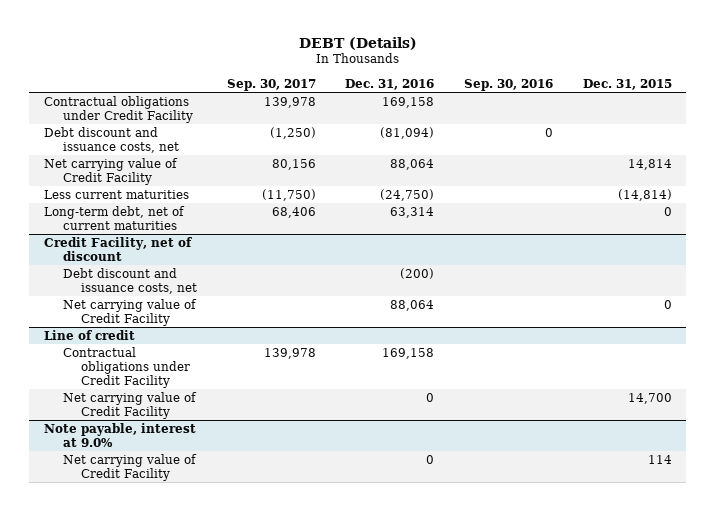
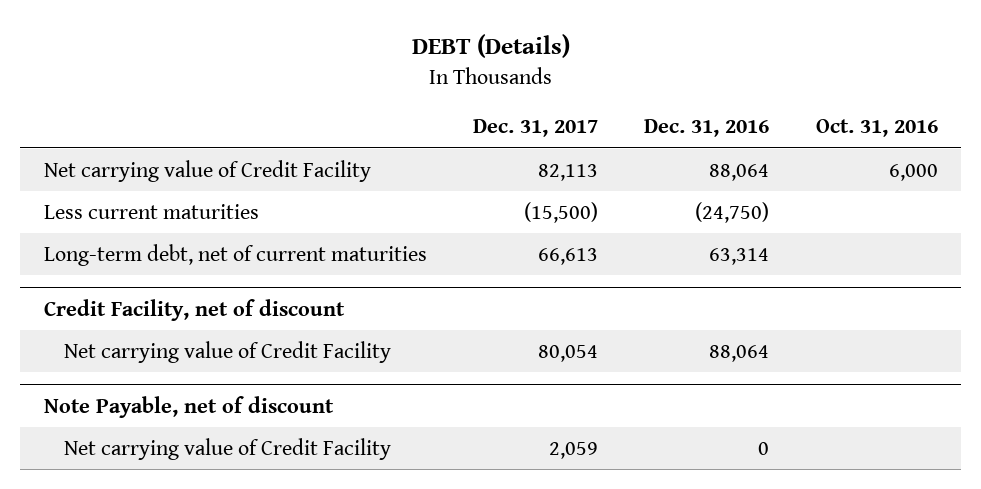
[226,78,316,91] Sep. 30, 2017 -> none
[463,78,553,91] Sep. 30, 2016 -> none
[582,78,672,90] Dec. 31, 2015 -> none
none -> [472,119,598,138] Dec. 31, 2017
none -> [815,119,938,138] Oct. 31, 2016
[44,95,193,123] Contractual obligations under Credit Facility -> none
[44,126,179,153] Debt discount and issuance costs, net -> none
[62,267,198,294] Debt discount and issuance costs, net -> none
[44,329,136,340] Line of credit -> none
[62,346,191,388] Contractual obligations under Credit Facility -> none
[62,391,197,419] Net carrying value of Credit Facility -> none
[44,422,197,447] Note payable, interest at 9.0% -> [43,395,334,418] Note Payable, net of discount

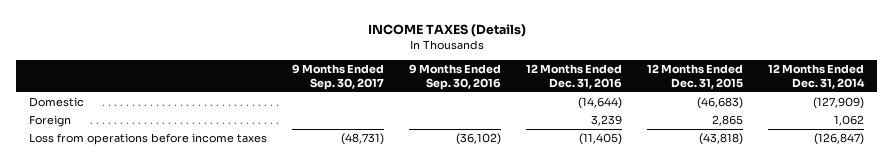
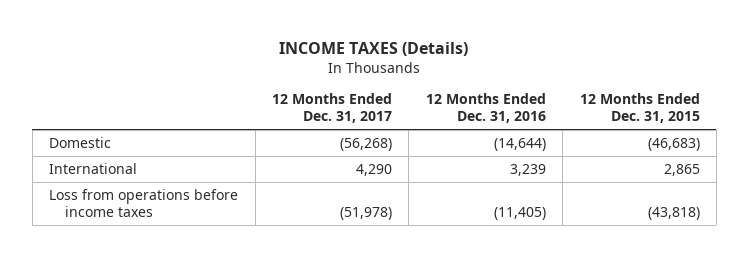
[291,63,384,90] 9 Months Ended Sep. 30, 2017 -> none
[409,63,502,90] 9 Months Ended Sep. 30, 2016 -> none
[768,63,866,89] 12 Months Ended Dec. 31, 2014 -> none
none -> [271,93,392,124] 12 Months Ended Dec. 31, 2017
[28,115,71,128] Foreign -> [49,163,138,175] International

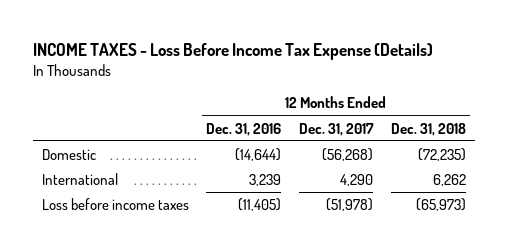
[279,41,469,56] INCOME TAXES (Details) -> [32,42,433,60] INCOME TAXES - Loss Before Income Tax Expense (Details)
[579,93,700,124] 12 Months Ended Dec. 31, 2015 -> none
none -> [390,122,466,136] Dec. 31, 2018
[49,189,239,218] Loss from operations before income taxes -> [41,198,189,211] Loss before income taxes

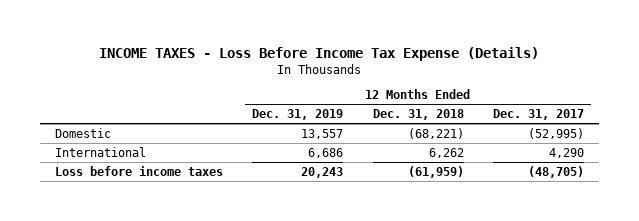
[206,122,282,136] Dec. 31, 2016 -> none
none -> [252,108,344,120] Dec. 31, 2019
[322,148,374,162] (56,268) -> [527,127,584,139] (52,995)
[417,148,466,162] (72,235) -> [407,127,464,139] (68,221)
[326,198,374,212] (51,978) -> [527,165,584,178] (48,705)
[415,198,466,212] (65,973) -> [407,165,464,178] (61,959)

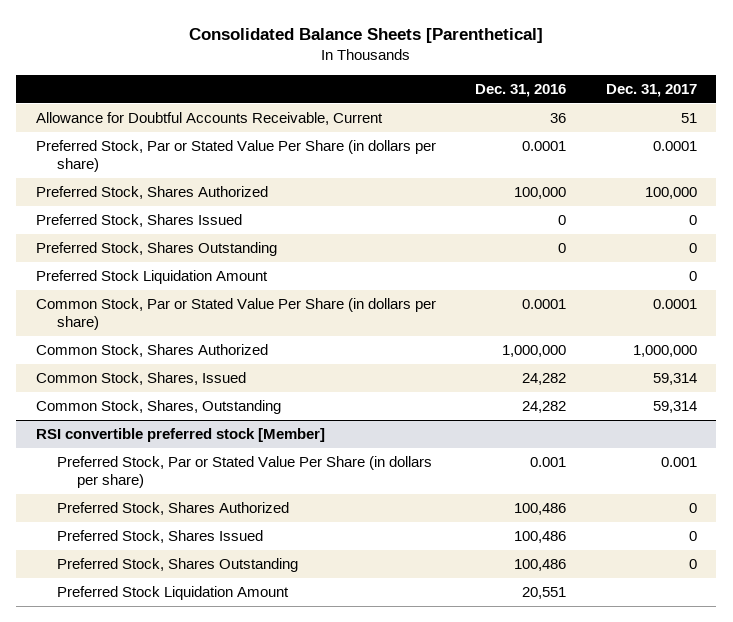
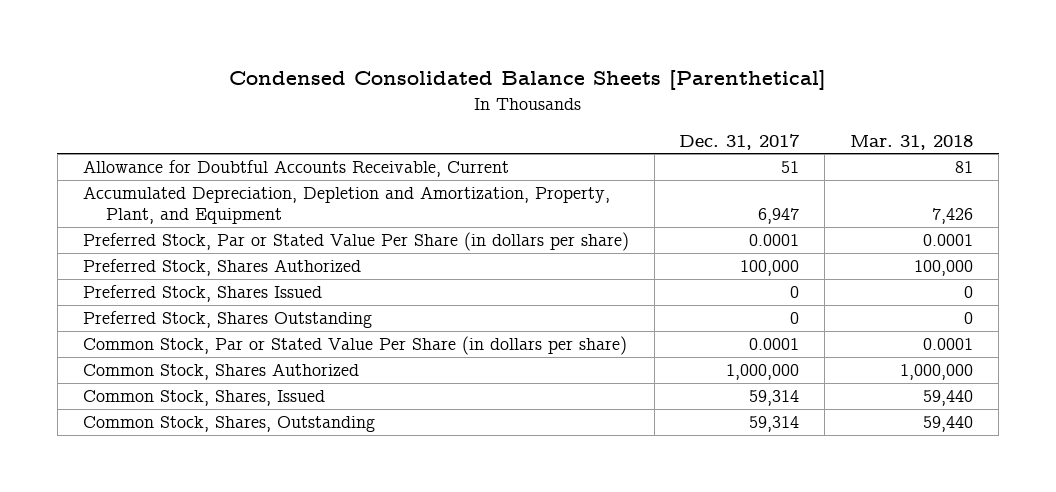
[189,27,544,43] Consolidated Balance Sheets [Parenthetical] -> [228,70,826,91] Condensed Consolidated Balance Sheets [Parenthetical]
[475,83,567,97] Dec. 31, 2016 -> none
none -> [850,134,974,150] Mar. 31, 2018
none -> [82,185,610,224] Accumulated Depreciation, Depletion and Amortization, Property, Plant, and Equipment
[36,270,269,285] Preferred Stock Liquidation Amount -> none
[36,428,326,443] RSI convertible preferred stock [Member] -> none
[56,456,432,489] Preferred Stock, Par or Stated Value Per Share (in dollars per share) -> none
[56,502,289,516] Preferred Stock, Shares Authorized -> none
[56,530,263,544] Preferred Stock, Shares Issued -> none
[56,558,298,573] Preferred Stock, Shares Outstanding -> none
[56,586,289,601] Preferred Stock Liquidation Amount -> none

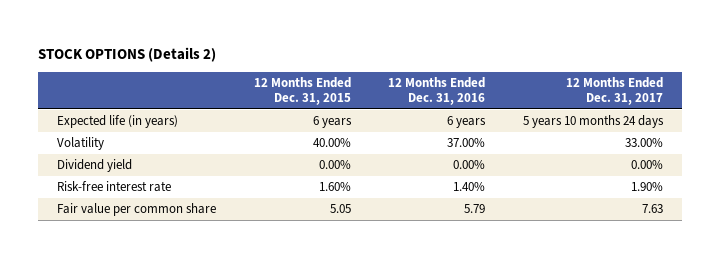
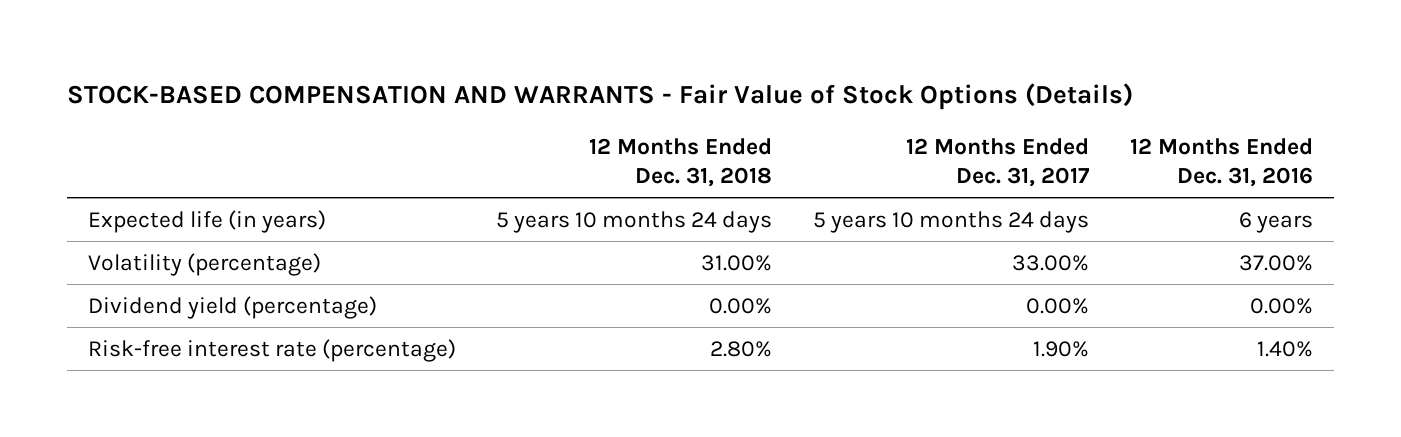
[38,46,217,62] STOCK OPTIONS (Details 2) -> [67,82,1134,110] STOCK-BASED COMPENSATION AND WARRANTS - Fair Value of Stock Options (Details)
[253,77,351,106] 12 Months Ended Dec. 31, 2015 -> none
none -> [589,137,773,188] 12 Months Ended Dec. 31, 2018
[57,203,217,217] Fair value per common share -> none
[57,137,105,151] Volatility -> [87,252,321,276] Volatility (percentage)
[57,159,133,173] Dividend yield -> [87,295,377,319] Dividend yield (percentage)
[57,181,172,193] Risk-free interest rate -> [87,338,456,362] Risk-free interest rate (percentage)

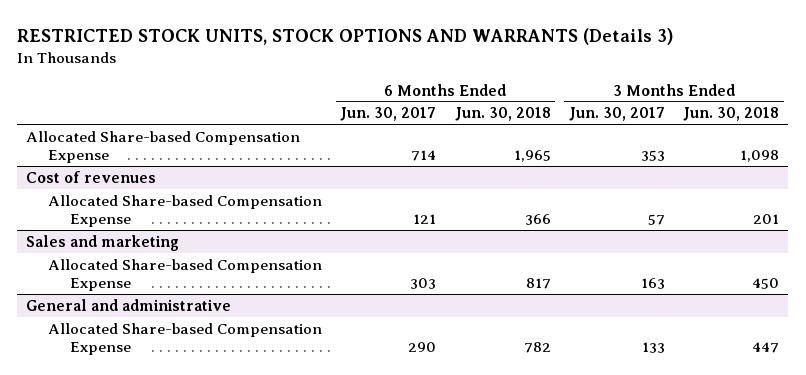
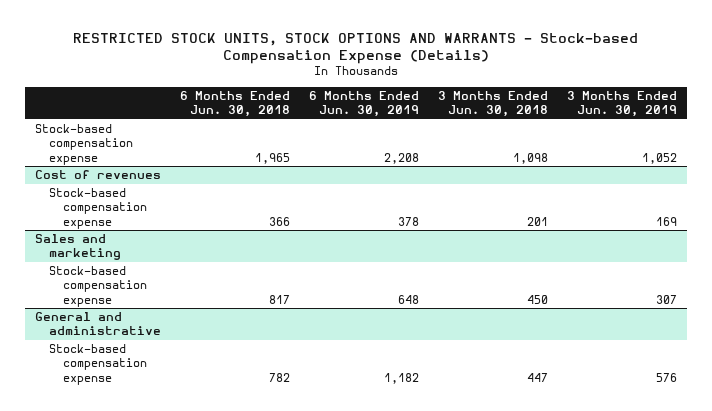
[17,27,674,45] RESTRICTED STOCK UNITS, STOCK OPTIONS AND WARRANTS (Details 3) -> [72,32,638,65] RESTRICTED STOCK UNITS, STOCK OPTIONS AND WARRANTS - Stock-based Compensation Expense (Details)
[340,107,437,122] Jun. 30, 2017 -> none
[568,107,665,122] Jun. 30, 2017 -> none
none -> [309,90,420,118] 6 Months Ended Jun. 30, 2019
none -> [567,90,678,118] 3 Months Ended Jun. 30, 2019
[26,130,301,164] Allocated Share-based Compensation Expense -> [34,124,133,165] Stock-based compensation expense
[47,194,322,228] Allocated Share-based Compensation Expense -> [48,188,148,229] Stock-based compensation expense
[47,258,322,292] Allocated Share-based Compensation Expense -> [48,266,148,307] Stock-based compensation expense
[47,322,322,356] Allocated Share-based Compensation Expense -> [48,344,148,385] Stock-based compensation expense

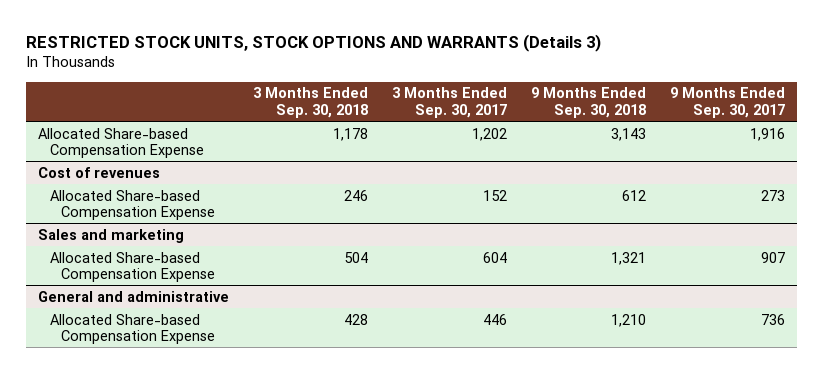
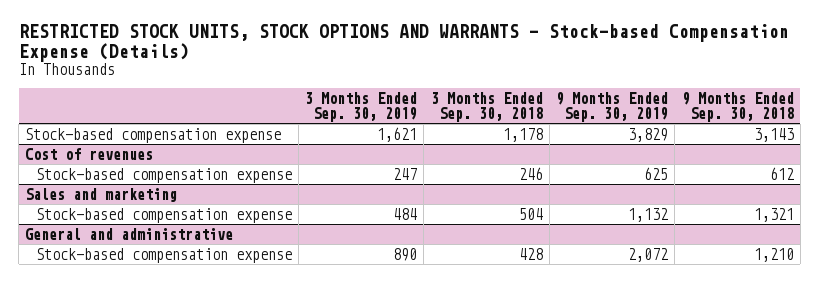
[26,34,602,53] RESTRICTED STOCK UNITS, STOCK OPTIONS AND WARRANTS (Details 3) -> [18,24,789,63] RESTRICTED STOCK UNITS, STOCK OPTIONS AND WARRANTS - Stock-based Compensation Expense (Details)
[391,87,507,118] 3 Months Ended Sep. 30, 2017 -> none
[669,87,785,118] 9 Months Ended Sep. 30, 2017 -> none
none -> [305,92,418,123] 3 Months Ended Sep. 30, 2019
none -> [556,92,669,123] 9 Months Ended Sep. 30, 2019
[37,127,204,159] Allocated Share-based Compensation Expense -> [25,127,282,143] Stock-based compensation expense
[49,189,216,221] Allocated Share-based Compensation Expense -> [35,167,292,183] Stock-based compensation expense
[49,251,216,283] Allocated Share-based Compensation Expense -> [35,207,292,223] Stock-based compensation expense
[49,313,216,345] Allocated Share-based Compensation Expense -> [35,247,292,263] Stock-based compensation expense

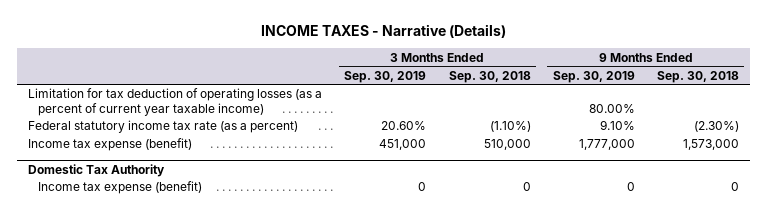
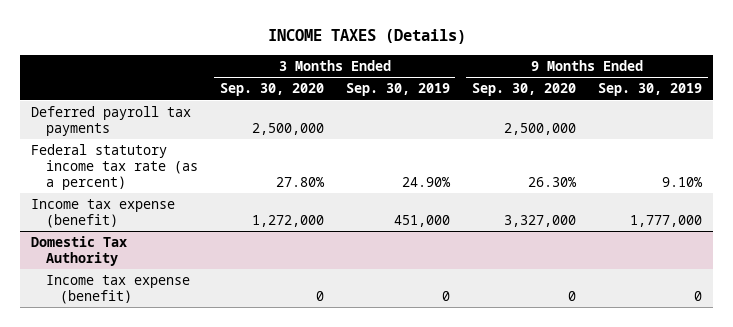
[260,24,506,39] INCOME TAXES - Narrative (Details) -> [267,29,466,45] INCOME TAXES (Details)
[448,70,531,83] Sep. 30, 2018 -> none
[656,70,739,83] Sep. 30, 2018 -> none
none -> [219,83,324,97] Sep. 30, 2020
none -> [472,83,577,97] Sep. 30, 2020
[28,88,323,116] Limitation for tax deduction of operating losses (as a percent of current year taxable income) -> none
none -> [31,106,192,137] Deferred payroll tax payments
[381,121,427,131] 20.60% -> [401,177,451,188] 24.90%

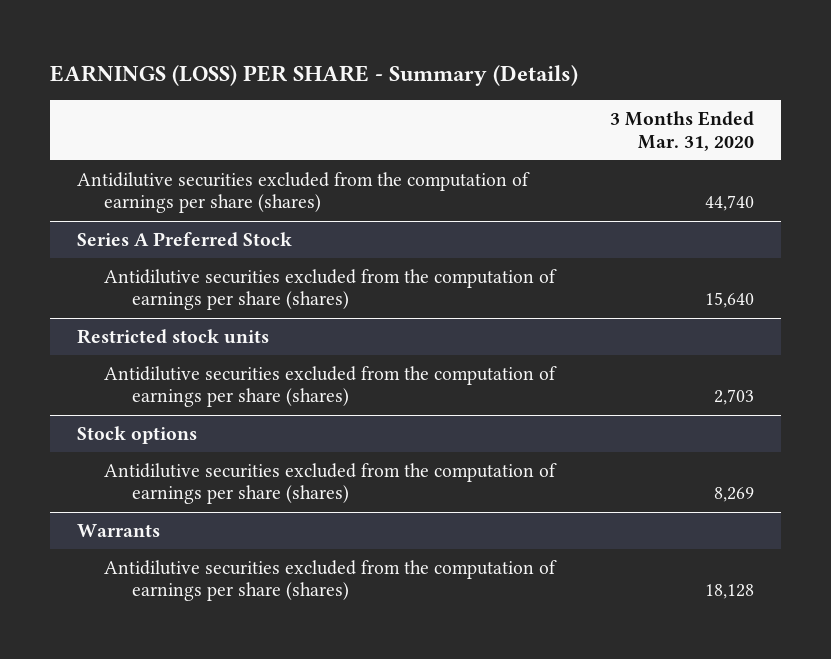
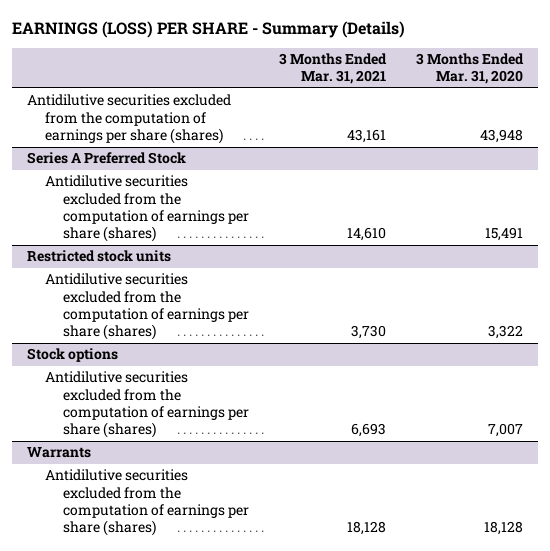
none -> [278,53,387,85] 3 Months Ended Mar. 31, 2021
[704,195,754,212] 44,740 -> [479,128,523,143] 43,948
[704,292,754,309] 15,640 -> [484,227,523,242] 15,491
[713,389,754,406] 2,703 -> [487,325,523,340] 3,322
[713,487,754,503] 8,269 -> [487,423,523,438] 7,007

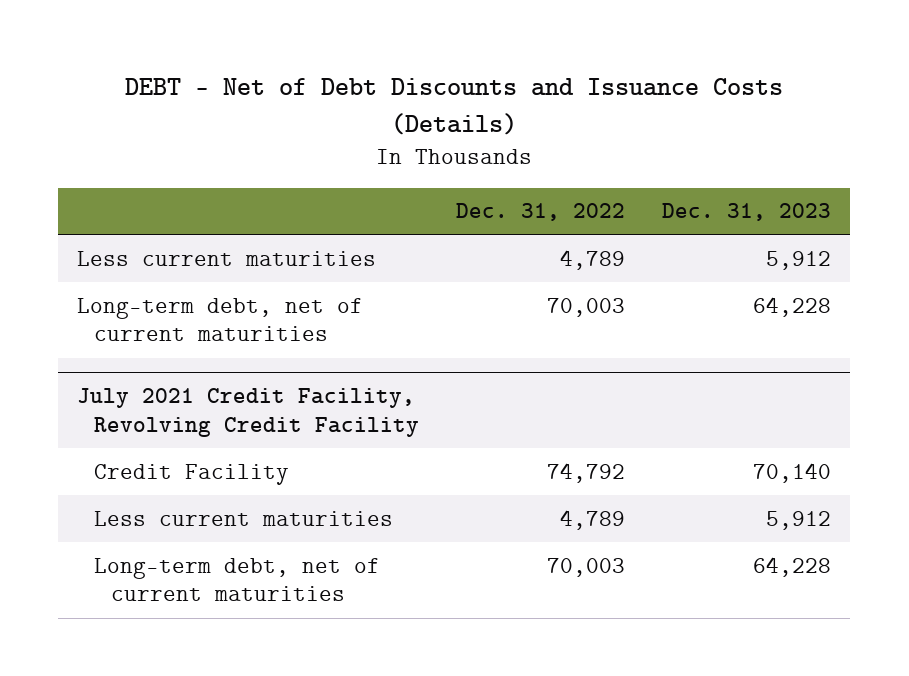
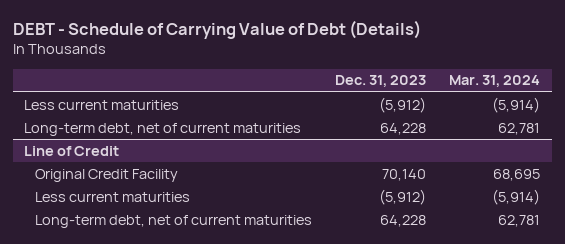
[125,78,784,136] DEBT - Net of Debt Discounts and Issuance Costs (Details) -> [12,19,421,39] DEBT - Schedule of Carrying Value of Debt (Details)
[456,203,626,222] Dec. 31, 2022 -> none
none -> [449,75,541,88] Mar. 31, 2024
[766,250,832,270] 5,912 -> [379,96,427,113] (5,912)
[77,387,420,437] July 2021 Credit Facility, Revolving Credit Facility -> none
none -> [24,145,120,156] Line of Credit
[94,463,290,485] Credit Facility -> [35,168,179,182] Original Credit Facility
[766,510,832,530] 5,912 -> [379,188,427,205] (5,912)

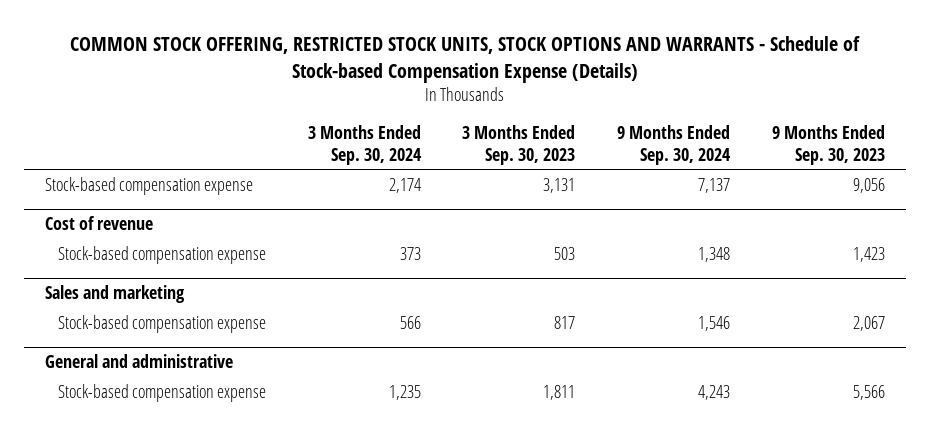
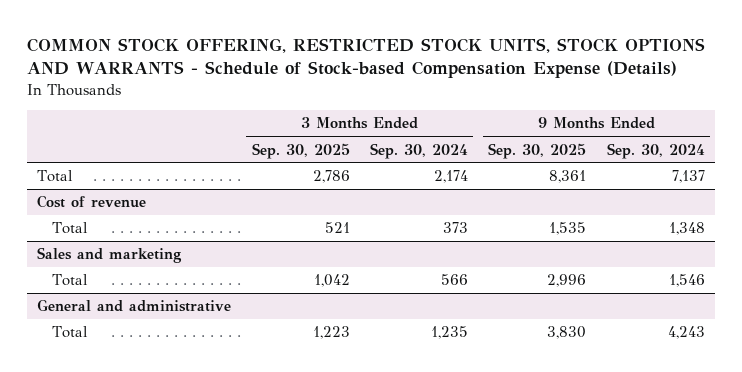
[462,125,576,165] 3 Months Ended Sep. 30, 2023 -> none
[772,125,886,165] 9 Months Ended Sep. 30, 2023 -> none
none -> [251,142,350,159] Sep. 30, 2025
none -> [488,142,587,159] Sep. 30, 2025
[45,176,254,195] Stock-based compensation expense -> [37,170,74,183] Total
[57,245,266,264] Stock-based compensation expense -> [51,222,88,235] Total
[57,314,266,333] Stock-based compensation expense -> [51,274,88,287] Total
[57,383,266,402] Stock-based compensation expense -> [51,326,88,339] Total

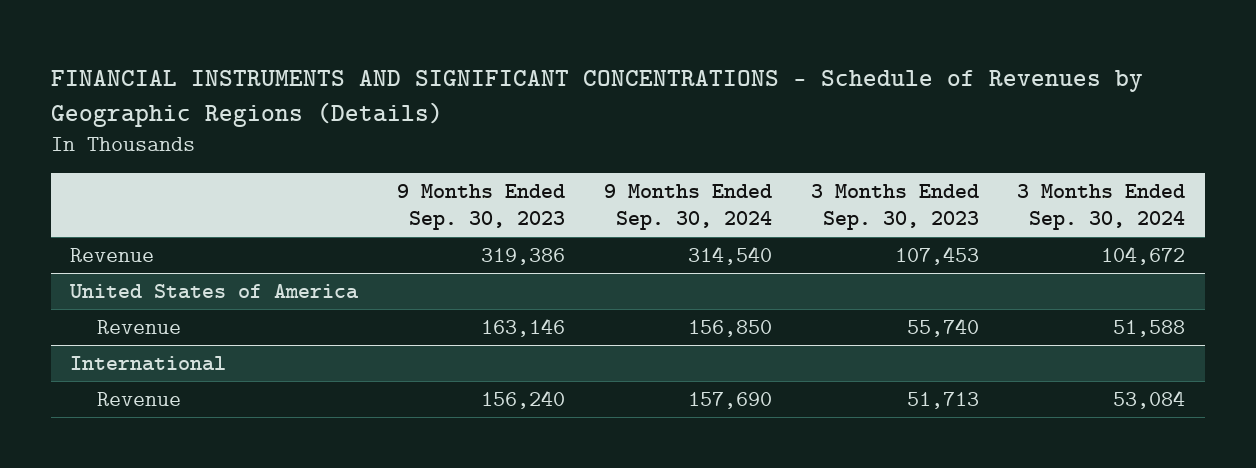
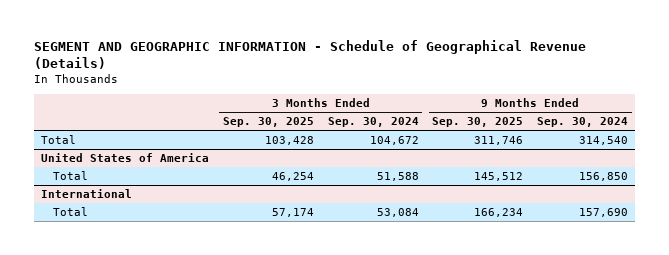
[50,69,1143,127] FINANCIAL INSTRUMENTS AND SIGNIFICANT CONCENTRATIONS - Schedule of Revenues by Geographic Regions (Details) -> [33,40,586,70] SEGMENT AND GEOGRAPHIC INFORMATION - Schedule of Geographical Revenue (Details)
[397,184,566,231] 9 Months Ended Sep. 30, 2023 -> none
[810,184,979,231] 3 Months Ended Sep. 30, 2023 -> none
none -> [222,117,314,128] Sep. 30, 2025
none -> [432,117,524,128] Sep. 30, 2025
[70,247,155,262] Revenue -> [40,134,76,144] Total
[96,319,181,334] Revenue -> [53,170,89,180] Total
[96,391,181,406] Revenue -> [53,206,89,216] Total

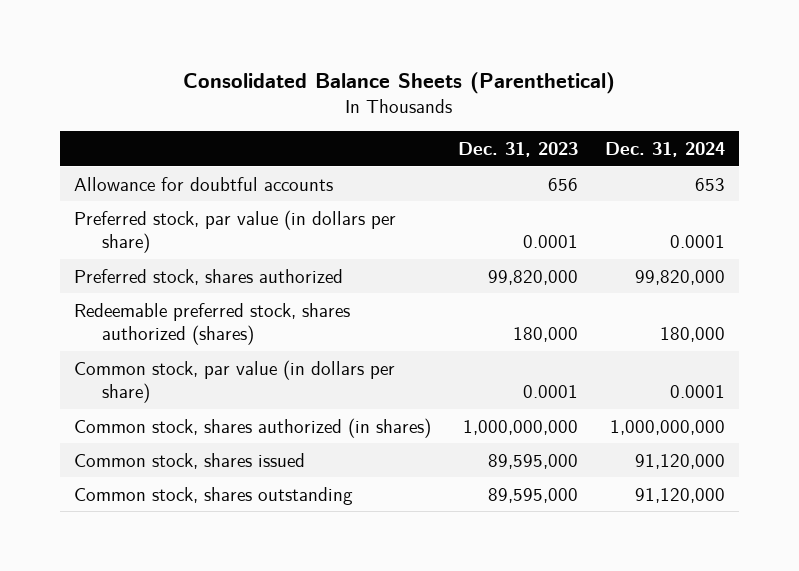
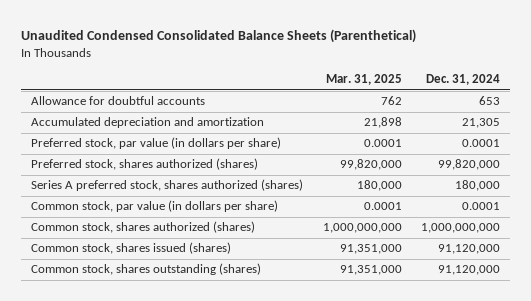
[183,72,616,95] Consolidated Balance Sheets (Parenthetical) -> [20,28,416,43] Unaudited Condensed Consolidated Balance Sheets (Parenthetical)
[457,141,578,157] Dec. 31, 2023 -> none
none -> [325,74,402,86] Mar. 31, 2025
none -> [30,117,264,129] Accumulated depreciation and amortization
[73,268,343,285] Preferred stock, shares authorized -> [30,158,258,171] Preferred stock, shares authorized (shares)
[73,302,350,346] Redeemable preferred stock, shares authorized (shares) -> [30,179,303,192] Series A preferred stock, shares authorized (shares)
[73,417,431,438] Common stock, shares authorized (in shares) -> [30,221,255,234] Common stock, shares authorized (shares)
[73,452,305,469] Common stock, shares issued -> [30,242,231,255] Common stock, shares issued (shares)
[73,486,353,505] Common stock, shares outstanding -> [30,263,261,276] Common stock, shares outstanding (shares)

